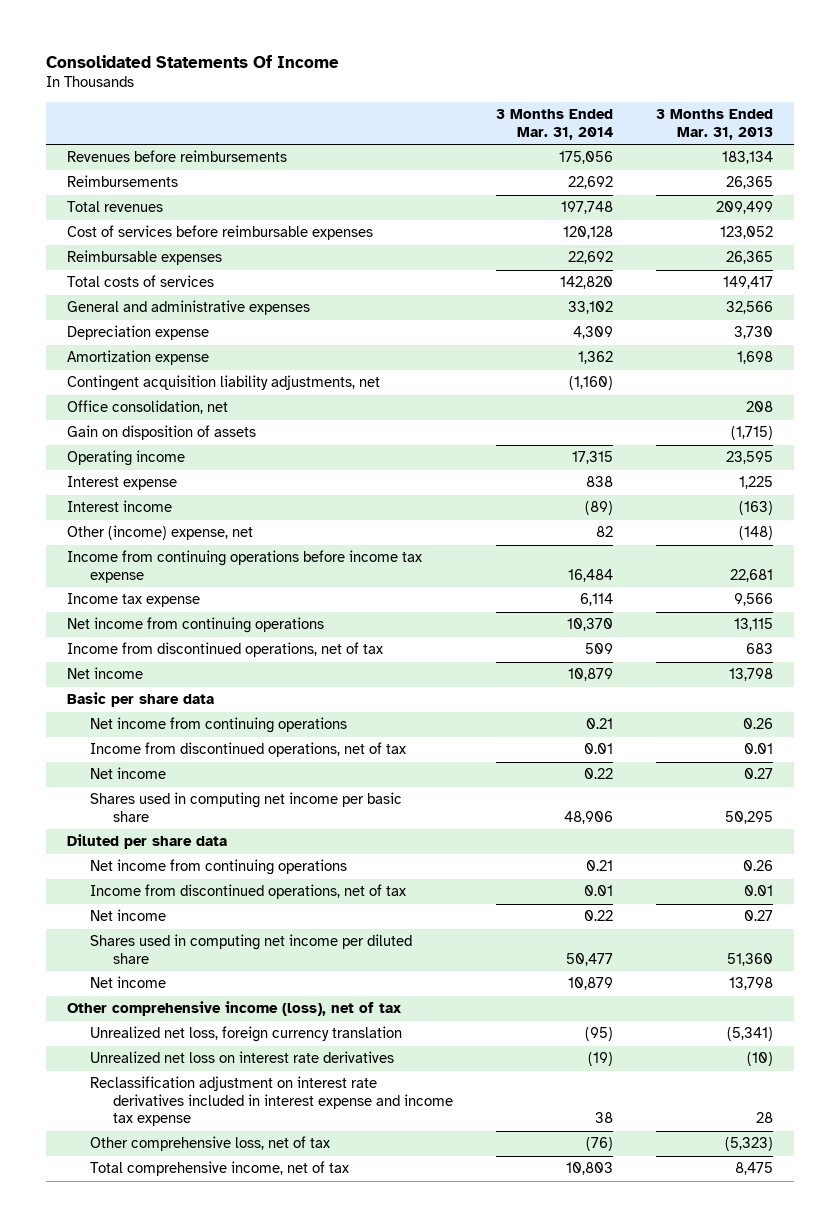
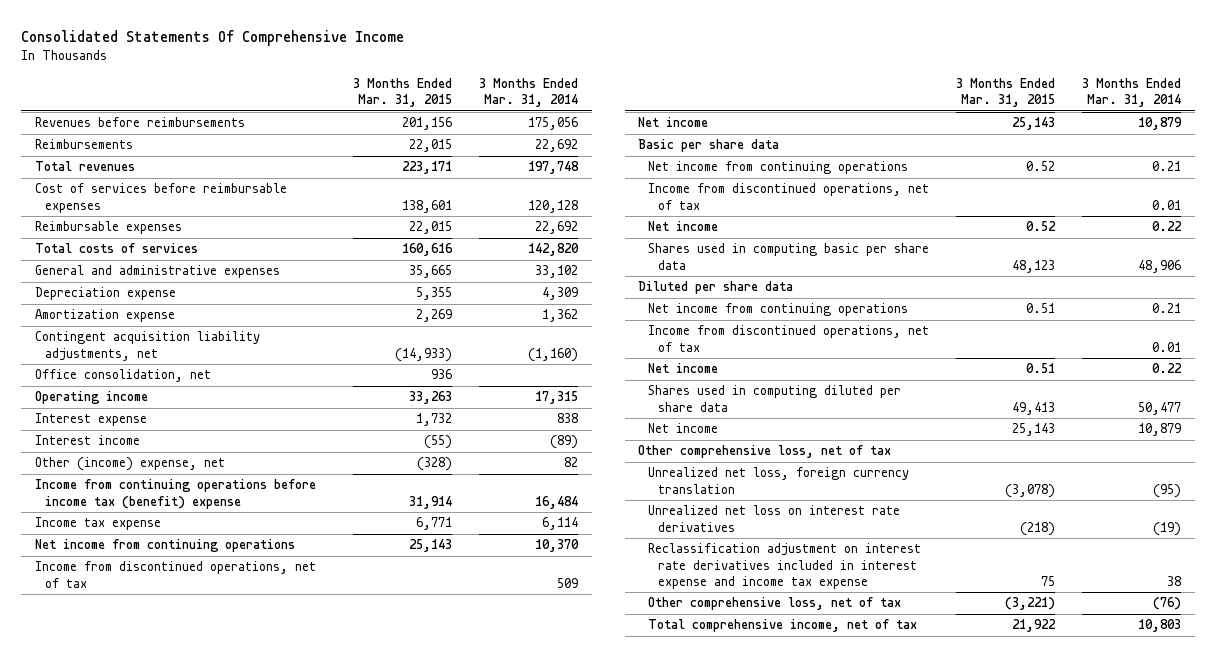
[45,55,339,69] Consolidated Statements Of Income -> [21,29,405,46] Consolidated Statements Of Comprehensive Income
[655,109,773,140] 3 Months Ended Mar. 31, 2013 -> none
none -> [352,78,452,108] 3 Months Ended Mar. 31, 2015
[67,425,257,441] Gain on disposition of assets -> none
[67,550,423,583] Income from continuing operations before income tax expense -> [34,479,316,509] Income from continuing operations before income tax (benefit) expense
[90,792,403,822] Shares used in computing net income per basic share -> [647,243,929,270] Shares used in computing basic per share data
[90,934,413,964] Shares used in computing net income per diluted share -> [647,385,901,412] Shares used in computing diluted per share data
[67,1001,402,1017] Other comprehensive income (loss), net of tax -> [638,445,892,459] Other comprehensive loss, net of tax

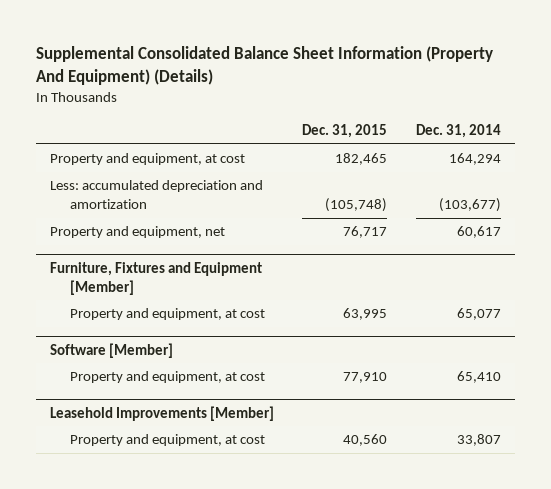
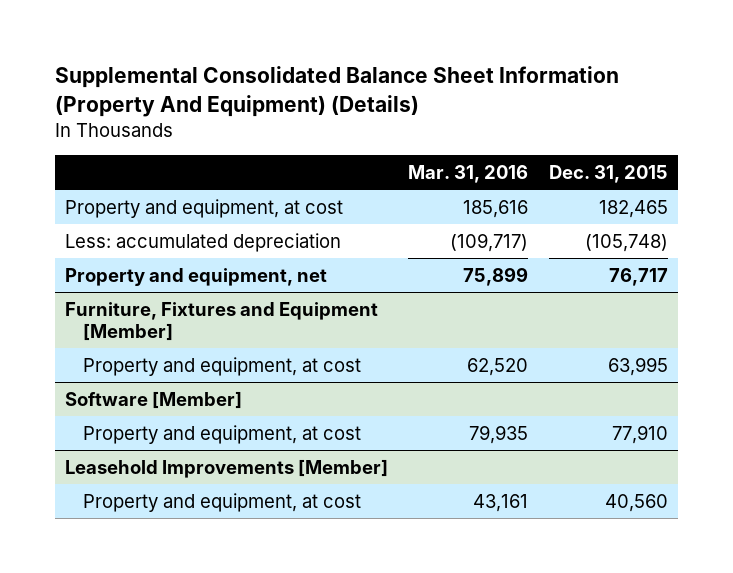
[415,124,501,139] Dec. 31, 2014 -> none
none -> [408,164,529,183] Mar. 31, 2016
[49,180,263,210] Less: accumulated depreciation and amortization -> [64,232,341,252] Less: accumulated depreciation

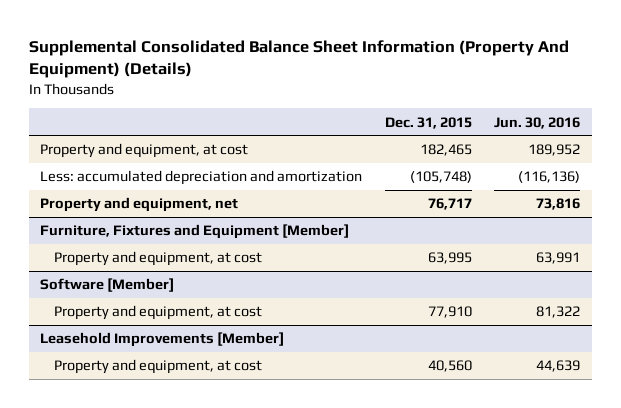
[408,164,529,183] Mar. 31, 2016 -> none
none -> [494,116,581,129] Jun. 30, 2016
[64,232,341,252] Less: accumulated depreciation -> [40,170,363,186] Less: accumulated depreciation and amortization

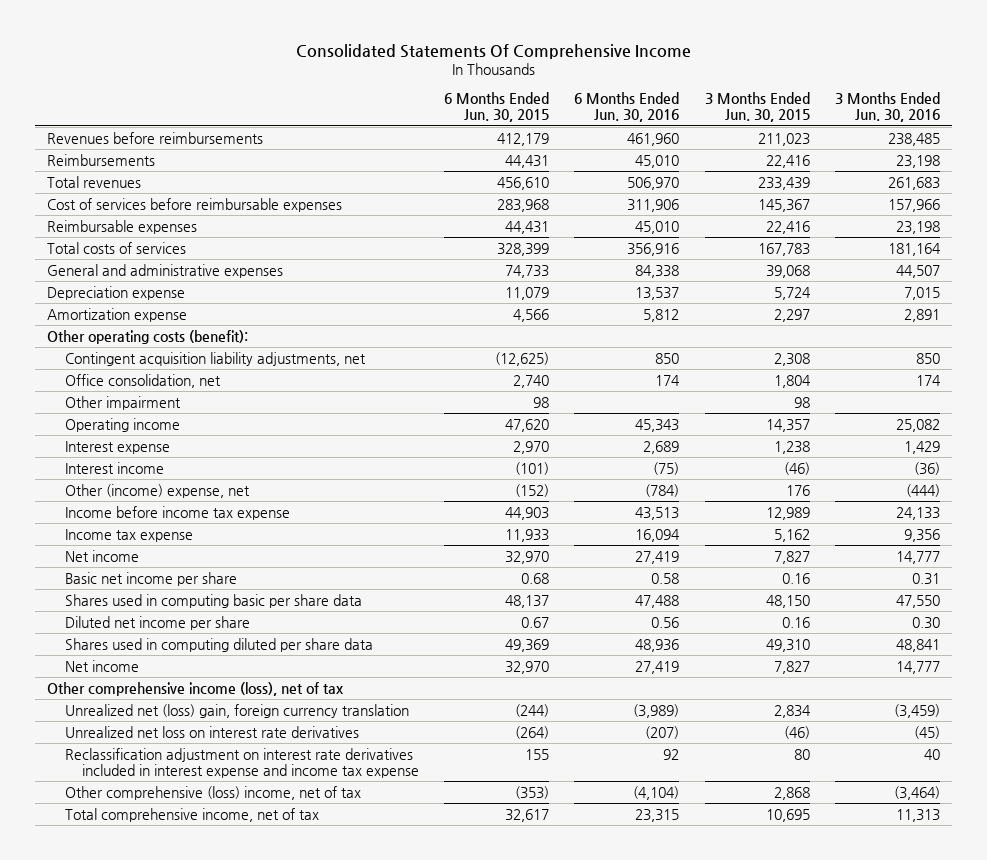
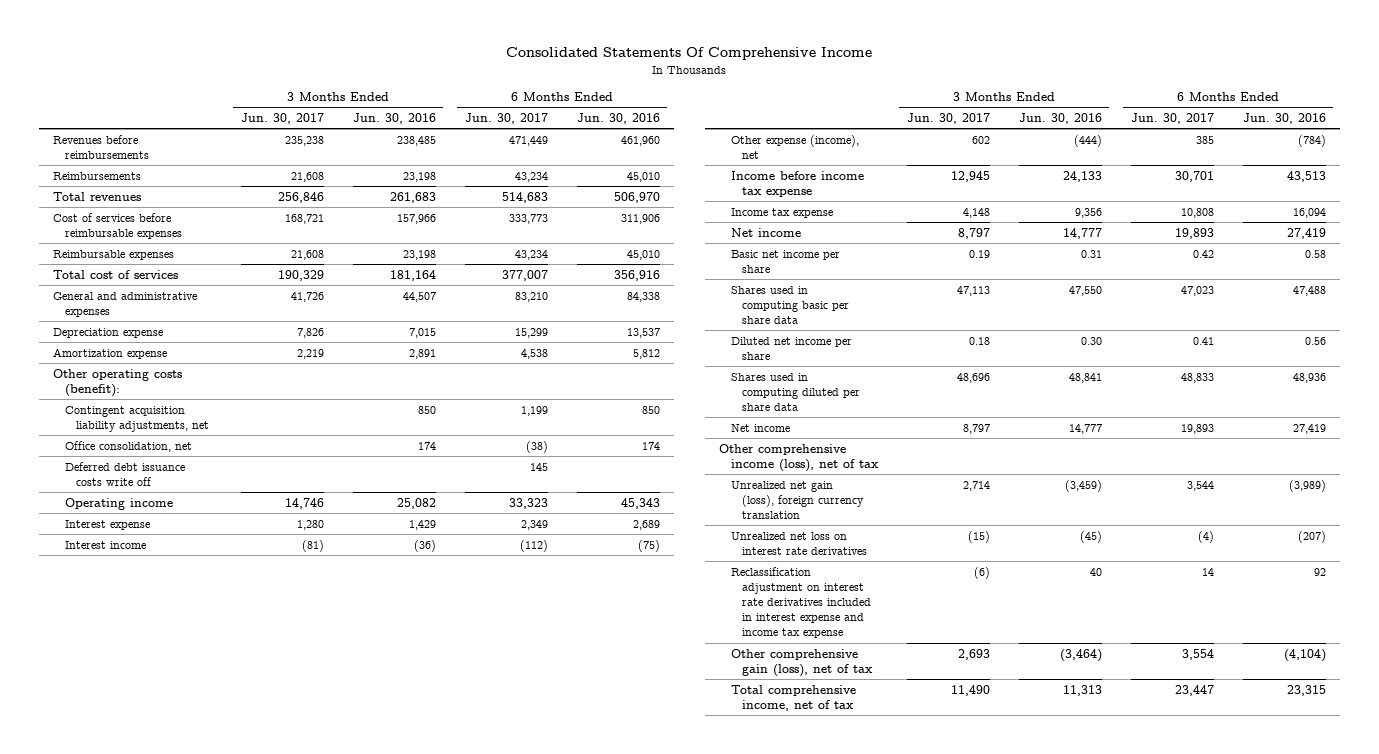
[444,92,550,123] 6 Months Ended Jun. 30, 2015 -> none
[704,92,810,123] 3 Months Ended Jun. 30, 2015 -> none
none -> [240,112,324,124] Jun. 30, 2017
none -> [464,112,548,124] Jun. 30, 2017
[47,241,187,254] Total costs of services -> [53,269,179,279] Total cost of services
[64,395,181,410] Other impairment -> none
none -> [64,461,185,486] Deferred debt issuance costs write off
[64,483,250,498] Other (income) expense, net -> [730,134,859,159] Other expense (income), net
[64,703,409,718] Unrealized net (loss) gain, foreign currency translation -> [730,480,865,519] Unrealized net gain (loss), foreign currency translation
[64,785,361,800] Other comprehensive (loss) income, net of tax -> [730,648,874,677] Other comprehensive gain (loss), net of tax

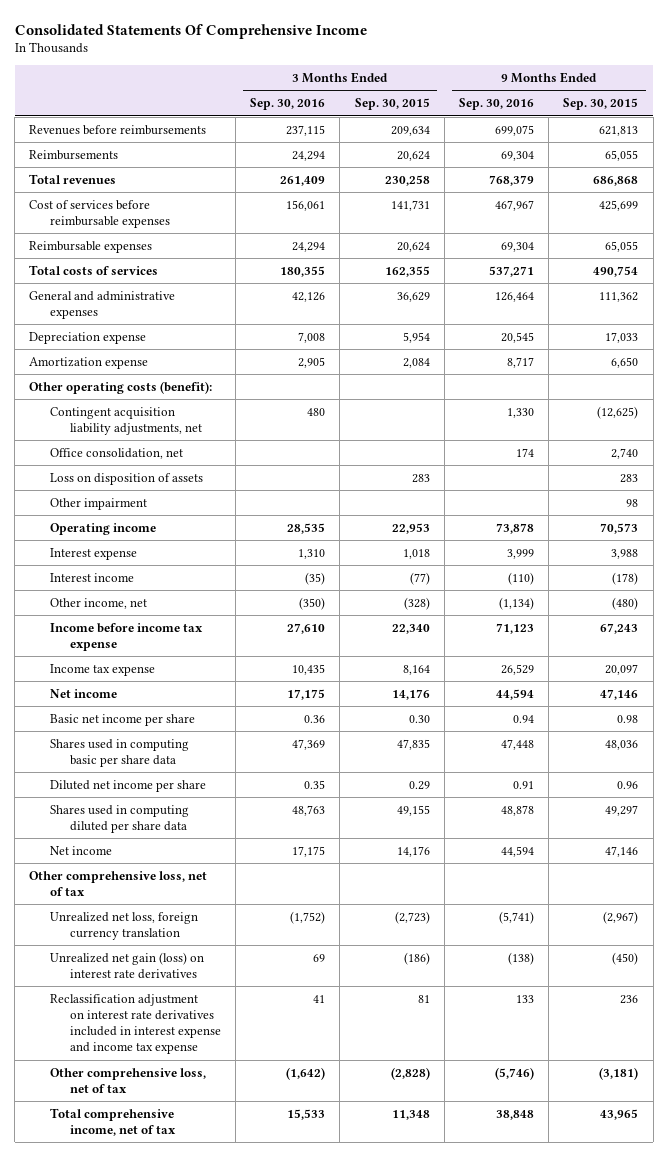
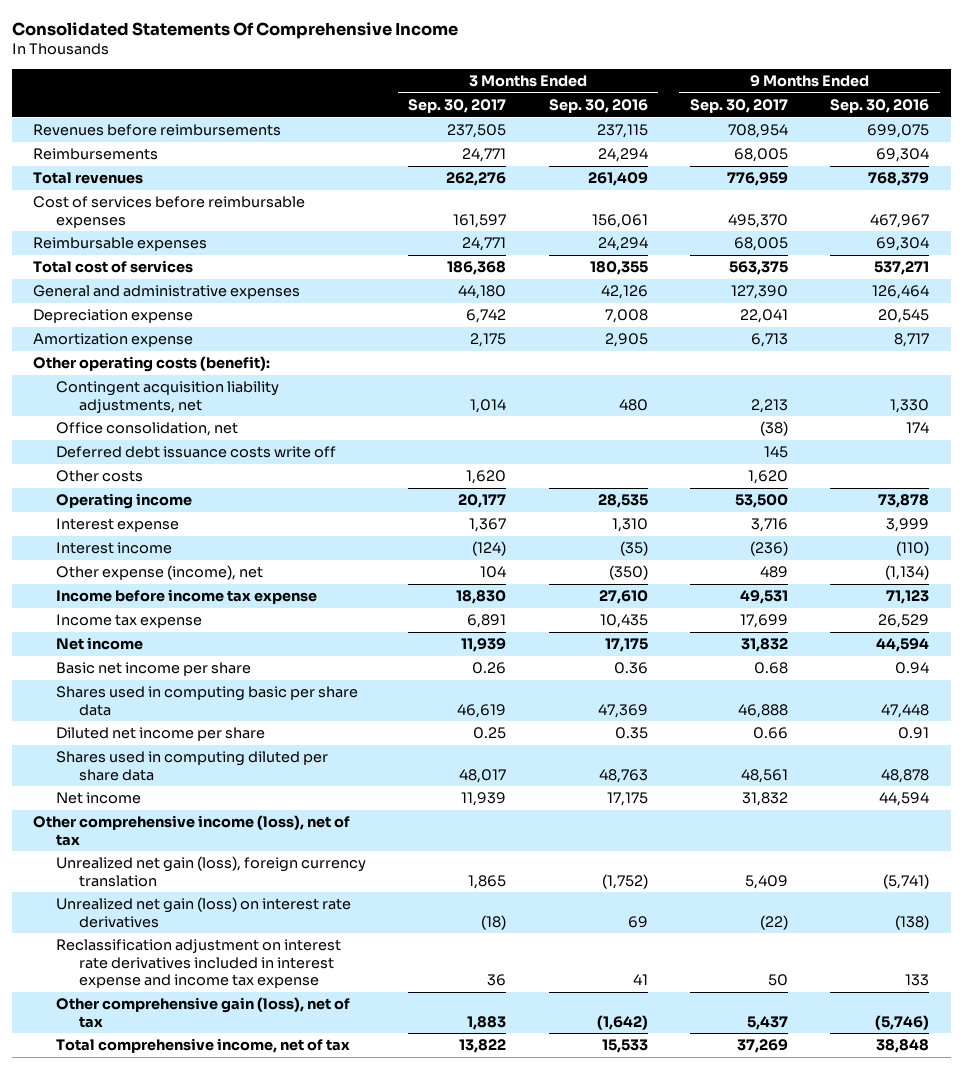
[354,98,430,111] Sep. 30, 2015 -> none
[563,98,639,111] Sep. 30, 2015 -> none
none -> [408,99,507,114] Sep. 30, 2017
none -> [690,99,789,114] Sep. 30, 2017
[29,264,159,275] Total costs of services -> [33,260,194,274] Total cost of services
[49,472,203,485] Loss on disposition of assets -> none
[49,497,147,510] Other impairment -> none
none -> [55,446,336,459] Deferred debt issuance costs write off
none -> [55,470,143,483] Other costs
[49,597,147,609] Other income, net -> [55,565,263,581] Other expense (income), net
[29,870,208,896] Other comprehensive loss, net of tax -> [33,815,351,846] Other comprehensive income (loss), net of tax
[49,911,198,940] Unrealized net loss, foreign currency translation -> [55,856,366,887] Unrealized net gain (loss), foreign currency translation
[49,1067,206,1093] Other comprehensive loss, net of tax -> [55,997,350,1028] Other comprehensive gain (loss), net of tax

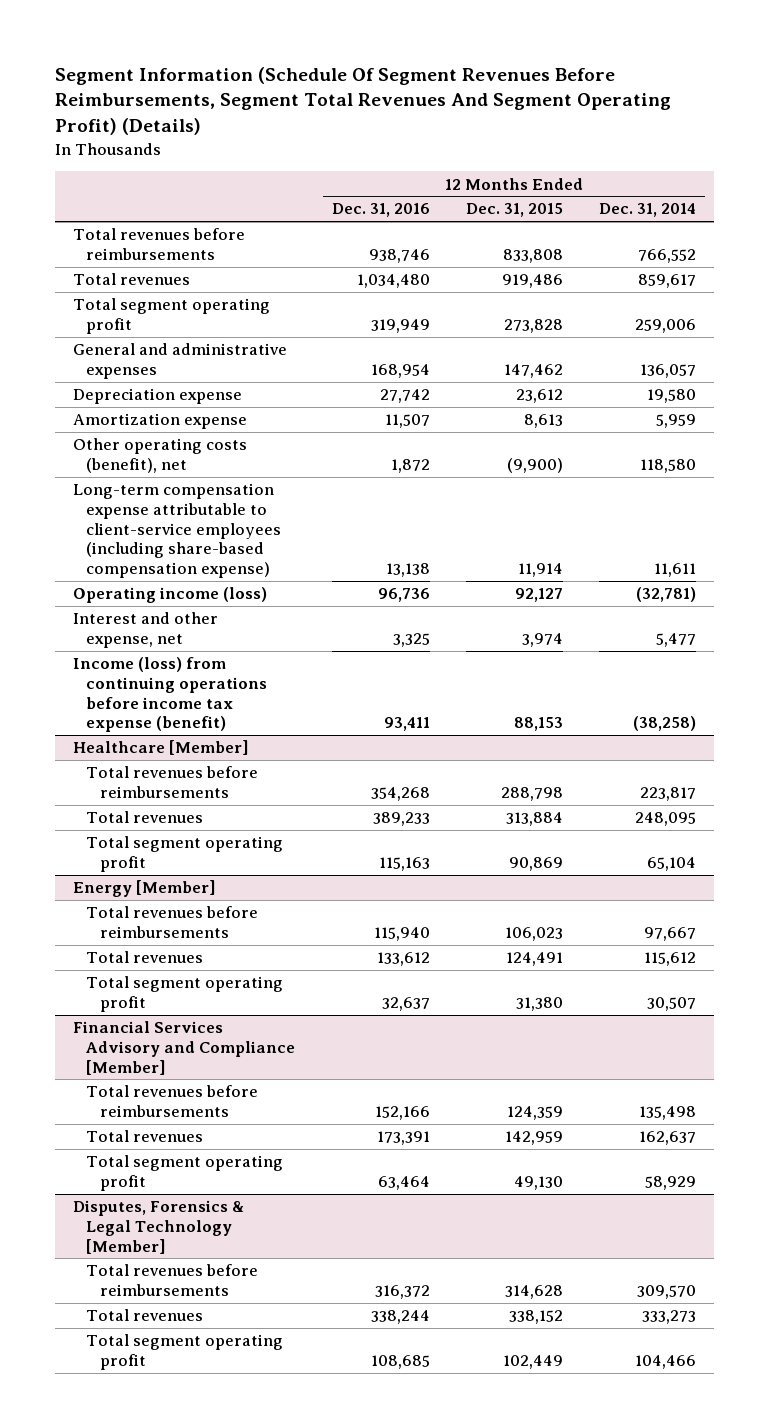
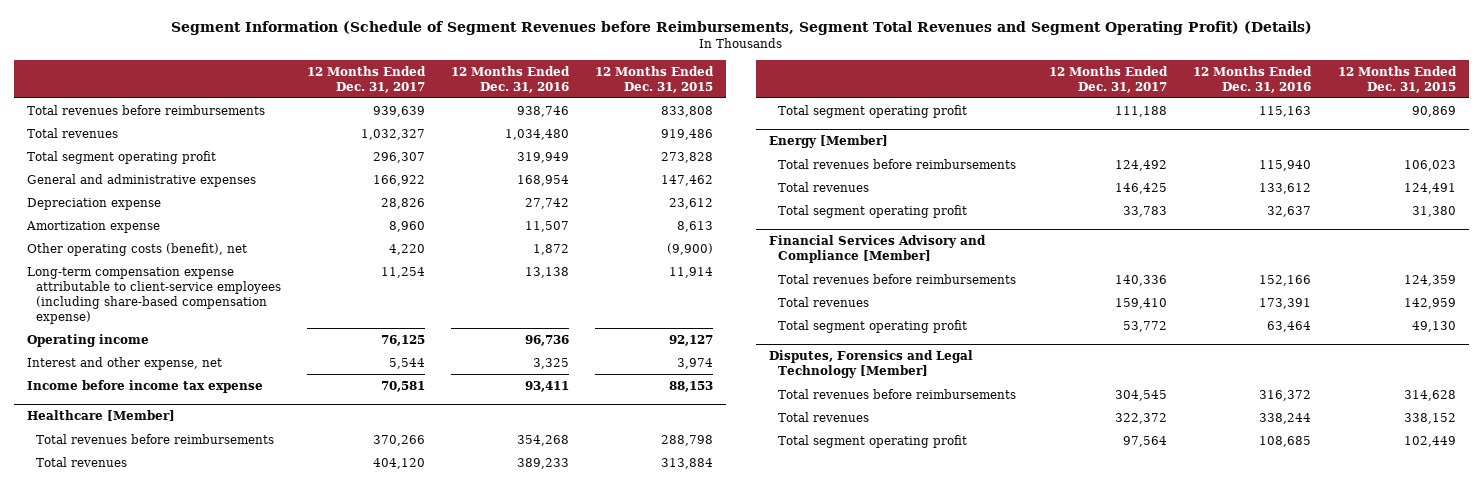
[54,66,671,136] Segment Information (Schedule Of Segment Revenues Before Reimbursements, Segment Total Revenues And Segment Operating Profit) (Details) -> [171,21,1313,36] Segment Information (Schedule of Segment Revenues before Reimbursements, Segment Total Revenues and Segment Operating Profit) (Details)
[599,203,697,218] Dec. 31, 2014 -> none
none -> [307,65,427,93] 12 Months Ended Dec. 31, 2017
[72,587,267,604] Operating income (loss) -> [26,333,149,347] Operating income
[72,657,268,733] Income (loss) from continuing operations before income tax expense (benefit) -> [26,379,263,393] Income before income tax expense
[72,1200,244,1254] Disputes, Forensics & Legal Technology [Member] -> [768,350,973,379] Disputes, Forensics and Legal Technology [Member]

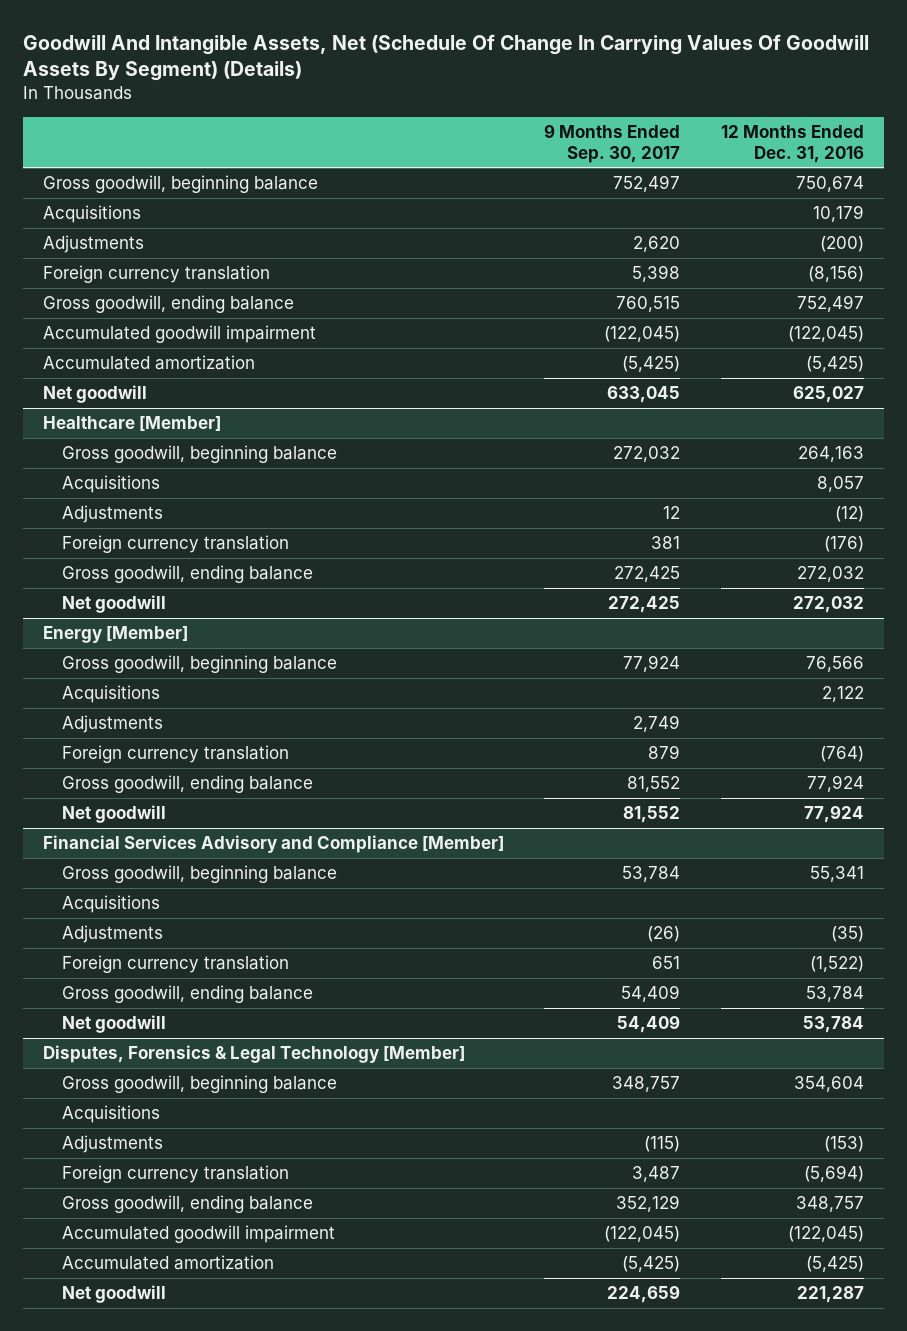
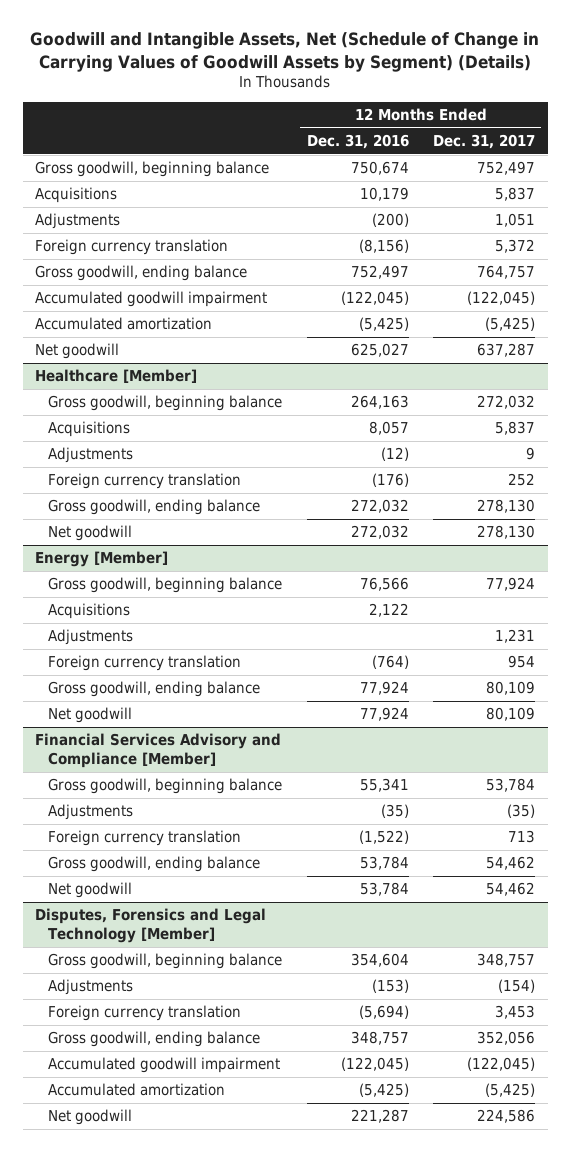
[23,33,870,82] Goodwill And Intangible Assets, Net (Schedule Of Change In Carrying Values Of Goodwill Assets By Segment) (Details) -> [30,32,540,72] Goodwill and Intangible Assets, Net (Schedule of Change in Carrying Values of Goodwill Assets by Segment) (Details)
[544,123,681,163] 9 Months Ended Sep. 30, 2017 -> none
none -> [433,134,536,150] Dec. 31, 2017
[61,895,160,914] Acquisitions -> none
[43,1045,466,1064] Disputes, Forensics & Legal Technology [Member] -> [35,908,267,943] Disputes, Forensics and Legal Technology [Member]
[61,1105,160,1124] Acquisitions -> none

